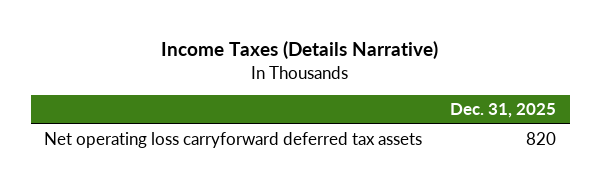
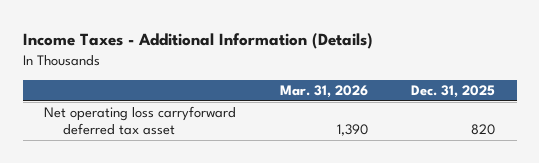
[161,41,439,60] Income Taxes (Details Narrative) -> [22,33,373,50] Income Taxes - Additional Information (Details)
none -> [279,85,368,99] Mar. 31, 2026
[44,132,423,149] Net operating loss carryforward deferred tax assets -> [44,106,237,136] Net operating loss carryforward deferred tax asset

